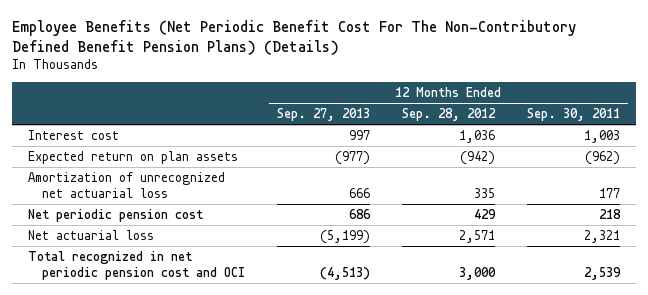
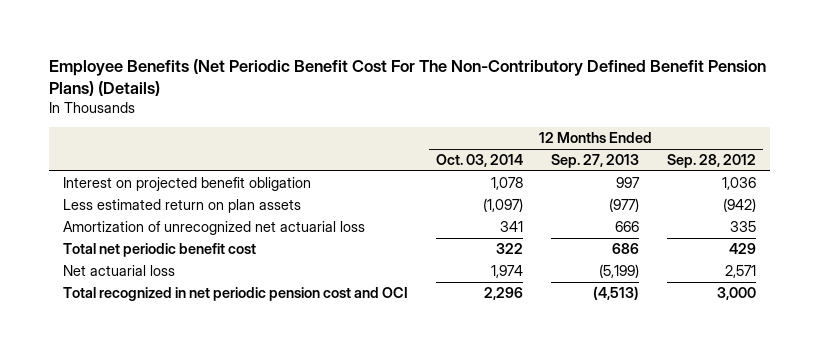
[526,108,620,122] Sep. 30, 2011 -> none
none -> [436,154,524,168] Oct. 03, 2014
[27,129,119,140] Interest cost -> [63,177,312,192] Interest on projected benefit obligation
[27,150,238,164] Expected return on plan assets -> [63,199,302,214] Less estimated return on plan assets
[27,208,203,222] Net periodic pension cost -> [63,243,257,258] Total net periodic benefit cost

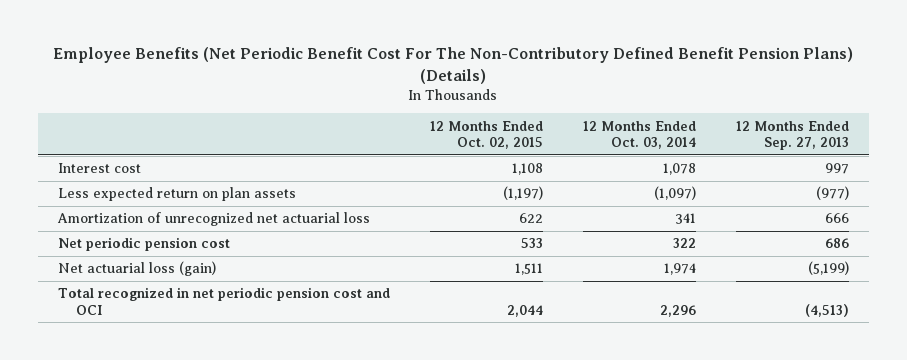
[666,154,756,169] Sep. 28, 2012 -> none
none -> [429,120,543,150] 12 Months Ended Oct. 02, 2015
[63,177,312,192] Interest on projected benefit obligation -> [57,163,141,174] Interest cost
[63,199,302,214] Less estimated return on plan assets -> [57,187,296,202] Less expected return on plan assets
[63,243,257,258] Total net periodic benefit cost -> [57,237,230,252] Net periodic pension cost
[63,265,176,277] Net actuarial loss -> [57,261,216,277] Net actuarial loss (gain)

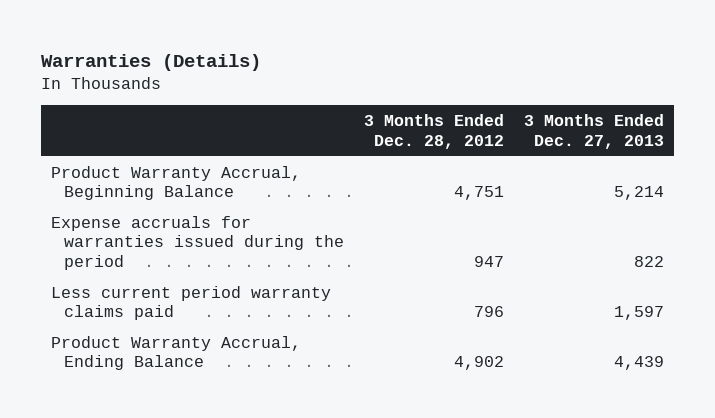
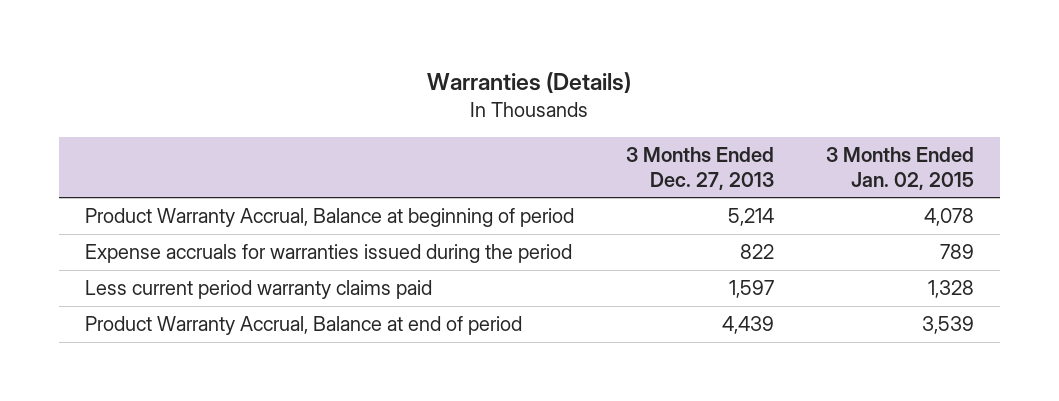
[363,114,504,149] 3 Months Ended Dec. 28, 2012 -> none
none -> [825,147,974,190] 3 Months Ended Jan. 02, 2015
[51,165,302,201] Product Warranty Accrual, Beginning Balance -> [84,208,574,228] Product Warranty Accrual, Balance at beginning of period
[51,335,302,371] Product Warranty Accrual, Ending Balance -> [84,316,522,336] Product Warranty Accrual, Balance at end of period

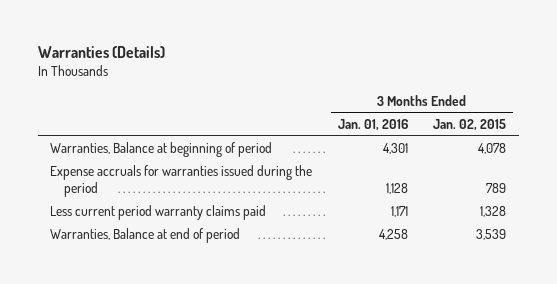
[625,147,774,190] 3 Months Ended Dec. 27, 2013 -> none
none -> [337,119,408,132] Jan. 01, 2016
[84,208,574,228] Product Warranty Accrual, Balance at beginning of period -> [50,142,273,158] Warranties, Balance at beginning of period
[84,316,522,336] Product Warranty Accrual, Balance at end of period -> [50,228,241,244] Warranties, Balance at end of period

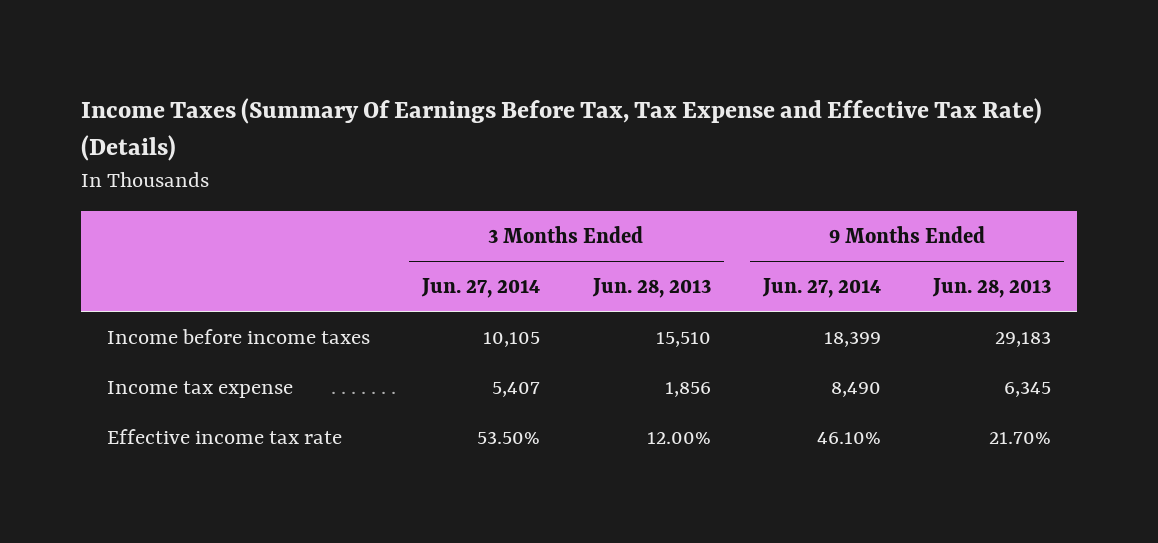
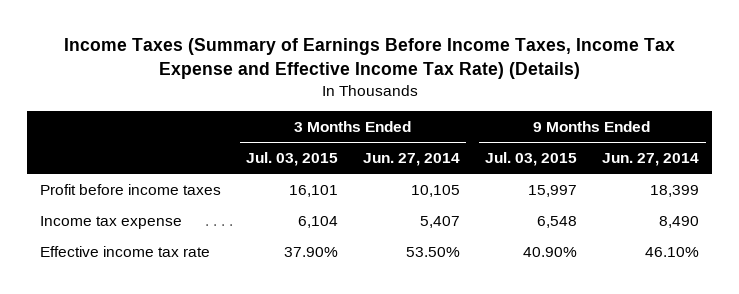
[80,97,1042,162] Income Taxes (Summary Of Earnings Before Tax, Tax Expense and Effective Tax Rate) (Details) -> [63,37,675,79] Income Taxes (Summary of Earnings Before Income Taxes, Income Tax Expense and Effective Income Tax Rate) (Details)
[591,277,711,298] Jun. 28, 2013 -> none
[932,277,1052,298] Jun. 28, 2013 -> none
none -> [245,152,338,167] Jul. 03, 2015
none -> [485,152,578,167] Jul. 03, 2015
[106,328,370,344] Income before income taxes -> [39,183,221,195] Profit before income taxes

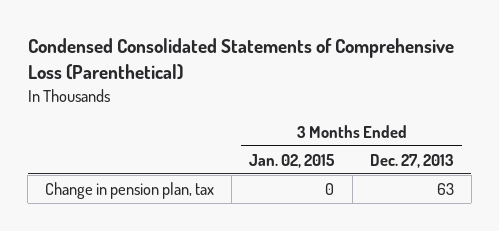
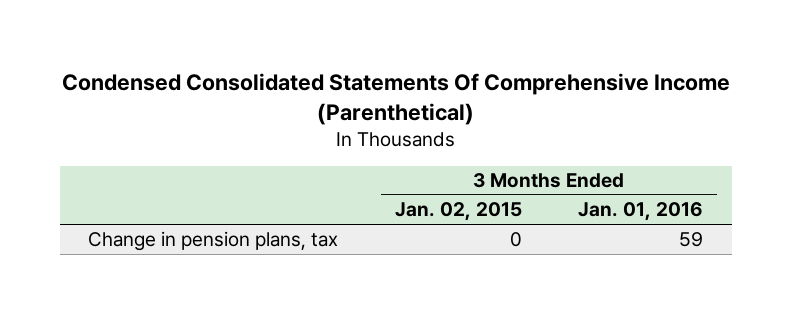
[27,38,454,81] Condensed Consolidated Statements of Comprehensive Loss (Parenthetical) -> [61,73,730,126] Condensed Consolidated Statements Of Comprehensive Income (Parenthetical)
[369,153,454,168] Dec. 27, 2013 -> none
none -> [578,202,704,222] Jan. 01, 2016
[45,181,215,199] Change in pension plan, tax -> [88,231,339,252] Change in pension plans, tax

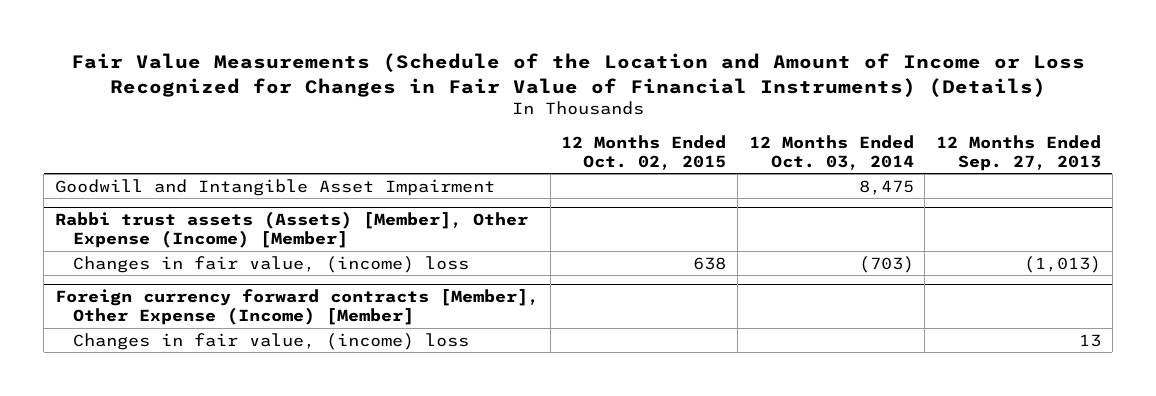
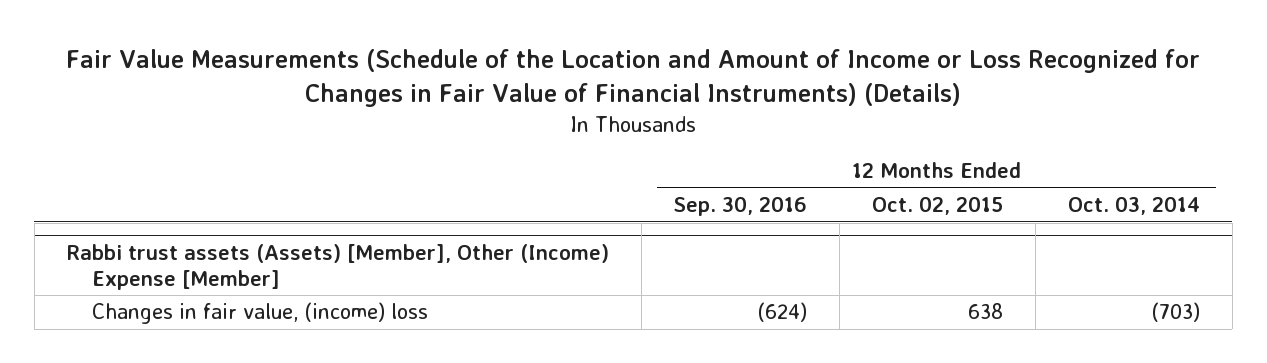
[936,134,1102,171] 12 Months Ended Sep. 27, 2013 -> none
none -> [673,196,808,217] Sep. 30, 2016
[55,178,496,196] Goodwill and Intangible Asset Impairment -> none
[55,211,529,249] Rabbi trust assets (Assets) [Member], Other Expense (Income) [Member] -> [66,244,609,290] Rabbi trust assets (Assets) [Member], Other (Income) Expense [Member]
[55,289,540,326] Foreign currency forward contracts [Member], Other Expense (Income) [Member] -> none
[72,332,469,350] Changes in fair value, (income) loss -> none

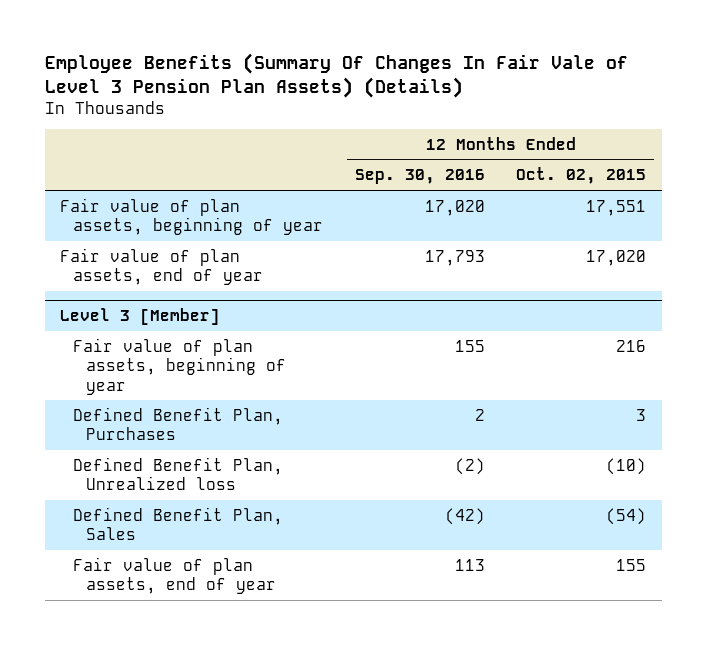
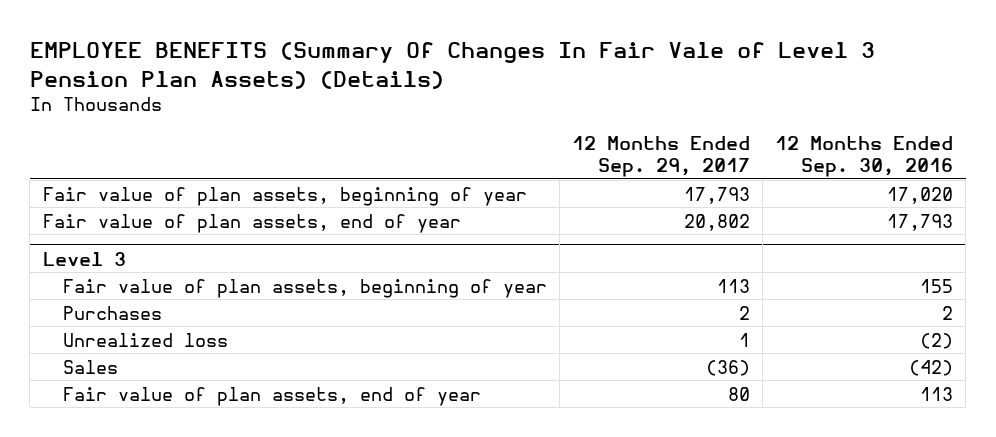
[44,52,628,98] Employee Benefits (Summary Of Changes In Fair Vale of Level 3 Pension Plan Assets) (Details) -> [29,42,875,89] EMPLOYEE BENEFITS (Summary Of Changes In Fair Vale of Level 3 Pension Plan Assets) (Details)
[516,167,647,185] Oct. 02, 2015 -> none
none -> [571,136,750,177] 12 Months Ended Sep. 29, 2017
[60,308,221,326] Level 3 [Member] -> [42,251,126,266] Level 3
[73,406,284,441] Defined Benefit Plan, Purchases -> [62,305,162,320] Purchases
[73,456,284,491] Defined Benefit Plan, Unrealized loss -> [62,332,228,347] Unrealized loss
[73,506,284,541] Defined Benefit Plan, Sales -> [62,359,118,374] Sales

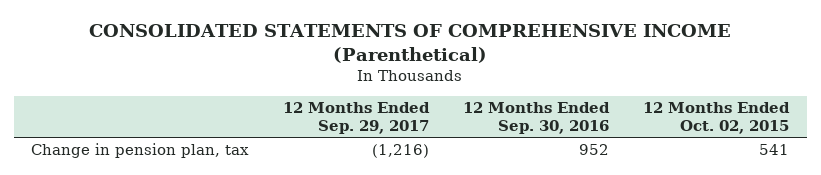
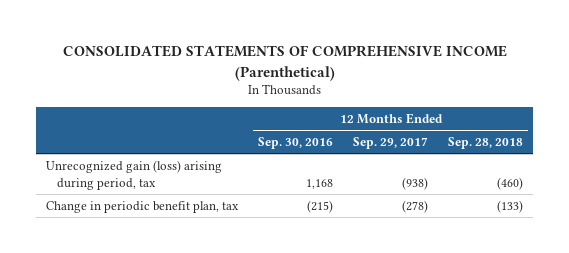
[643,102,791,135] 12 Months Ended Oct. 02, 2015 -> none
none -> [448,137,524,150] Sep. 28, 2018
none -> [45,159,222,190] Unrecognized gain (loss) arising during period, tax
[31,143,250,159] Change in pension plan, tax -> [45,200,239,213] Change in periodic benefit plan, tax
[371,144,429,159] (1,216) -> [402,199,429,213] (278)
[578,144,609,156] 952 -> [306,199,333,213] (215)

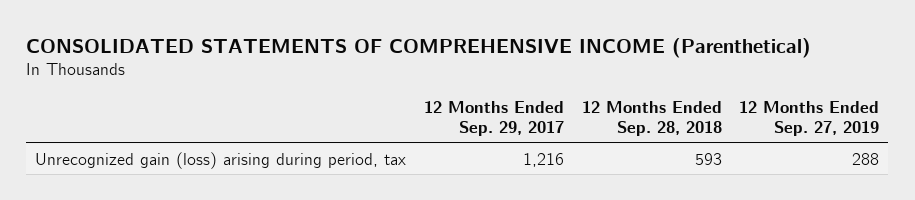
[257,137,333,150] Sep. 30, 2016 -> none
none -> [739,101,880,137] 12 Months Ended Sep. 27, 2019
[45,200,239,213] Change in periodic benefit plan, tax -> none
[402,176,429,190] (938) -> [522,152,564,167] 1,216
[497,176,524,190] (460) -> [694,152,722,165] 593

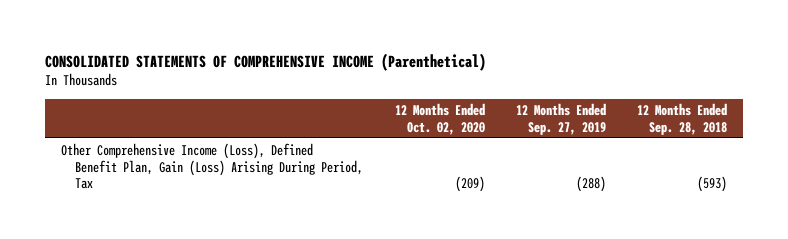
[423,101,564,137] 12 Months Ended Sep. 29, 2017 -> none
none -> [394,102,485,135] 12 Months Ended Oct. 02, 2020
[35,151,407,169] Unrecognized gain (loss) arising during period, tax -> [60,142,364,190] Other Comprehensive Income (Loss), Defined Benefit Plan, Gain (Loss) Arising During Period, Tax
[694,152,722,165] 593 -> [697,176,728,193] (593)
[852,152,880,165] 288 -> [575,176,606,193] (288)

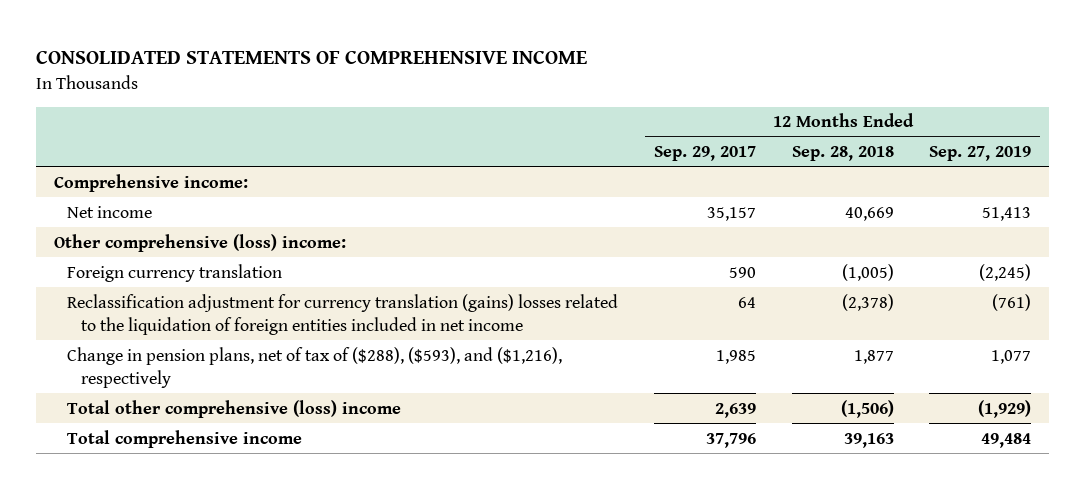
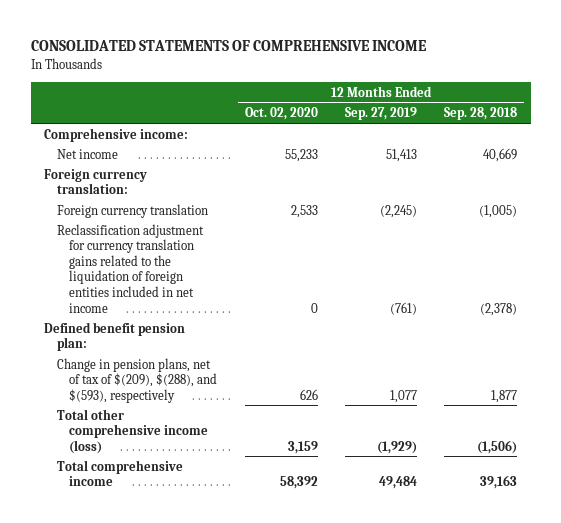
[654,146,757,162] Sep. 29, 2017 -> none
none -> [244,107,318,121] Oct. 02, 2020
[53,233,346,252] Other comprehensive (loss) income: -> none
none -> [44,168,148,195] Foreign currency translation:
[67,293,619,335] Reclassification adjustment for currency translation (gains) losses related to the liquidation of foreign entities included in net income -> [56,223,204,313] Reclassification adjustment for currency translation gains related to the liquidation of foreign entities included in net income
none -> [44,321,186,352] Defined benefit pension plan:
[67,346,563,388] Change in pension plans, net of tax of ($288), ($593), and ($1,216), respectively -> [56,357,218,403] Change in pension plans, net of tax of $(209), $(288), and $(593), respectively
[67,399,402,418] Total other comprehensive (loss) income -> [56,408,209,454] Total other comprehensive income (loss)

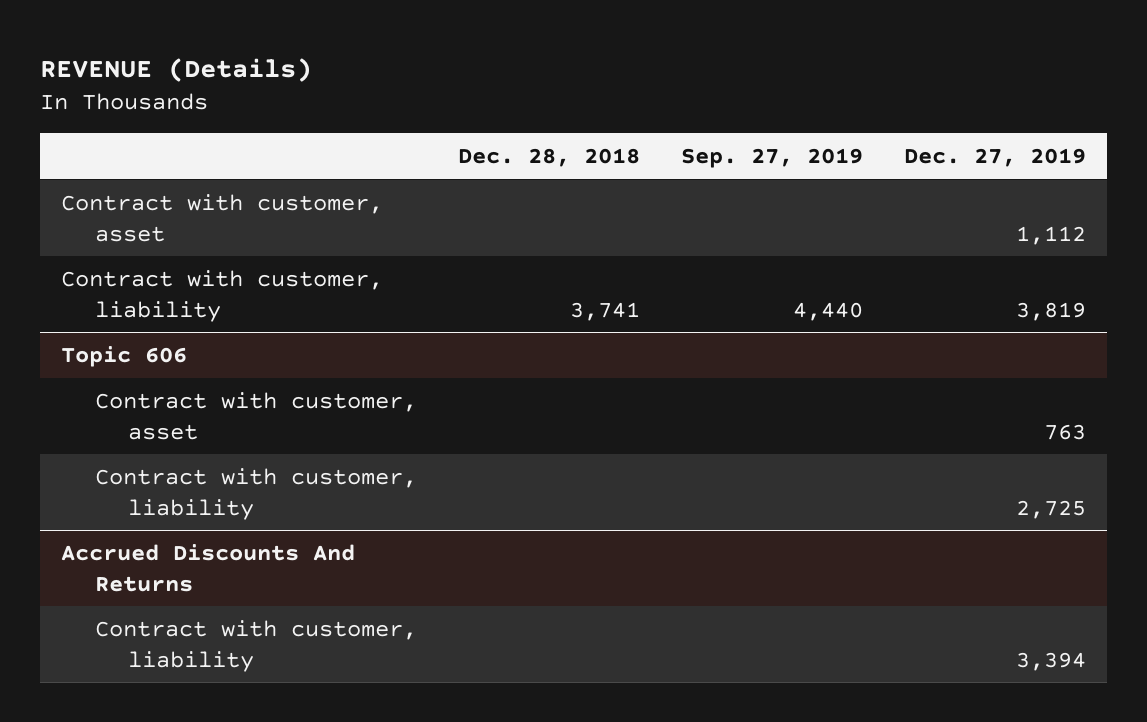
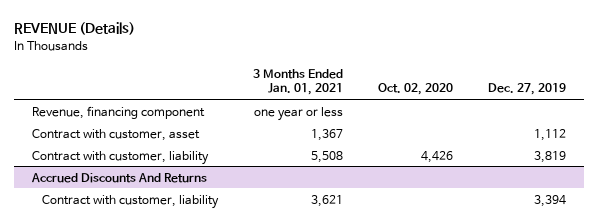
[457,147,640,167] Dec. 28, 2018 -> none
[681,147,864,168] Sep. 27, 2019 -> none
none -> [252,68,343,96] 3 Months Ended Jan. 01, 2021
none -> [378,83,454,96] Oct. 02, 2020
none -> [32,105,206,119] Revenue, financing component
[60,345,187,367] Topic 606 -> none
[94,391,417,440] Contract with customer, asset -> none
[94,467,417,520] Contract with customer, liability -> none

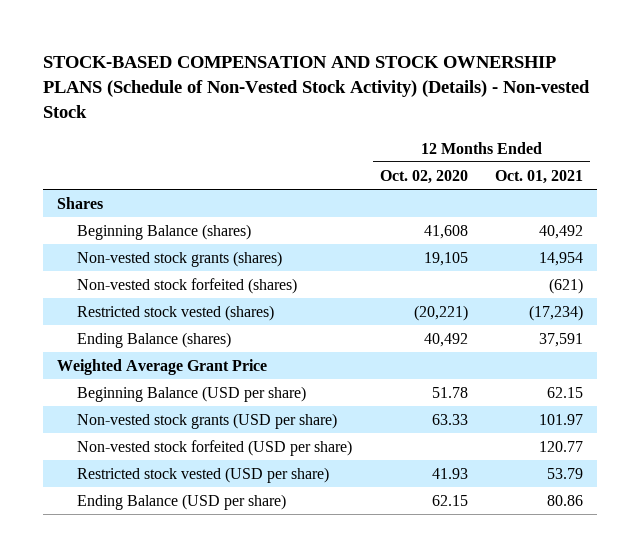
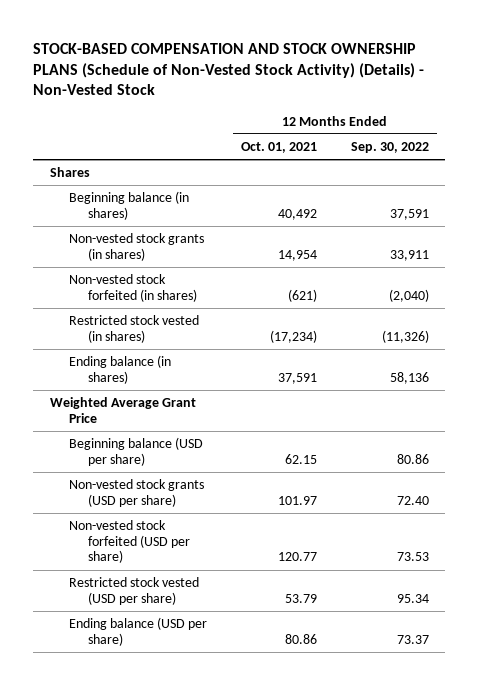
[43,56,591,119] STOCK-BASED COMPENSATION AND STOCK OWNERSHIP PLANS (Schedule of Non-Vested Stock Activity) (Details) - Non-vested Stock -> [33,43,425,96] STOCK-BASED COMPENSATION AND STOCK OWNERSHIP PLANS (Schedule of Non-Vested Stock Activity) (Details) - Non-Vested Stock
[379,169,468,184] Oct. 02, 2020 -> none
none -> [350,141,429,153] Sep. 30, 2022
[77,223,252,240] Beginning Balance (shares) -> [69,190,190,220] Beginning balance (in shares)
[77,250,283,267] Non-vested stock grants (shares) -> [69,232,205,261] Non-vested stock grants (in shares)
[77,277,298,294] Non-vested stock forfeited (shares) -> [69,273,198,302] Non-vested stock forfeited (in shares)
[77,304,275,321] Restricted stock vested (shares) -> [69,314,200,343] Restricted stock vested (in shares)
[77,331,232,348] Ending Balance (shares) -> [69,354,172,384] Ending balance (in shares)
[77,385,307,402] Beginning Balance (USD per share) -> [69,436,204,466] Beginning balance (USD per share)
[77,493,287,510] Ending Balance (USD per share) -> [69,616,208,646] Ending balance (USD per share)

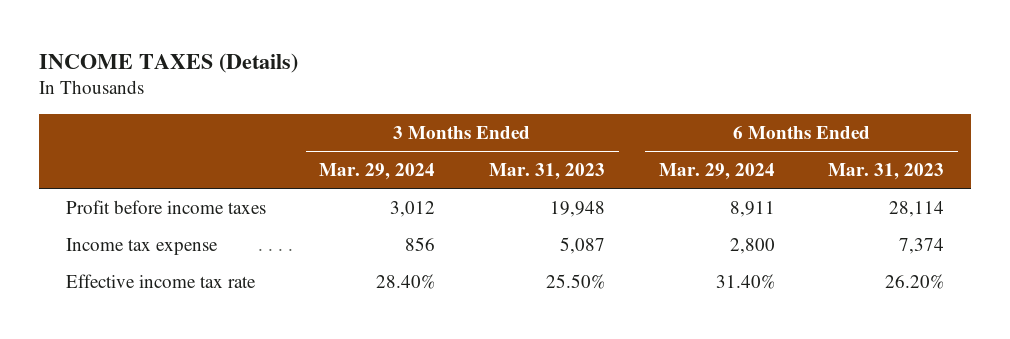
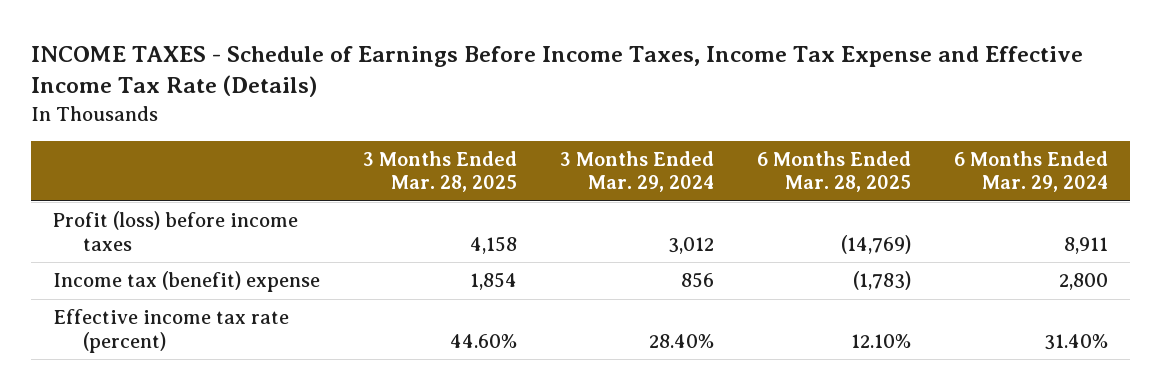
[38,52,298,73] INCOME TAXES (Details) -> [31,46,1084,98] INCOME TAXES - Schedule of Earnings Before Income Taxes, Income Tax Expense and Effective Income Tax Rate (Details)
[489,163,606,181] Mar. 31, 2023 -> none
[828,163,945,181] Mar. 31, 2023 -> none
none -> [363,150,518,193] 3 Months Ended Mar. 28, 2025
none -> [757,150,912,193] 6 Months Ended Mar. 28, 2025
[65,200,266,215] Profit before income taxes -> [52,211,298,251] Profit (loss) before income taxes
[65,238,218,256] Income tax expense -> [52,271,320,293] Income tax (benefit) expense
[65,274,256,289] Effective income tax rate -> [52,309,289,353] Effective income tax rate (percent)

